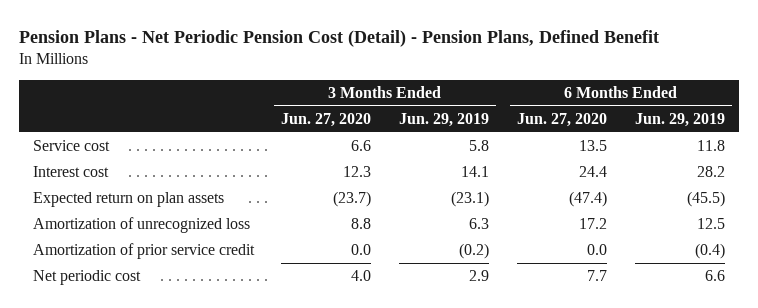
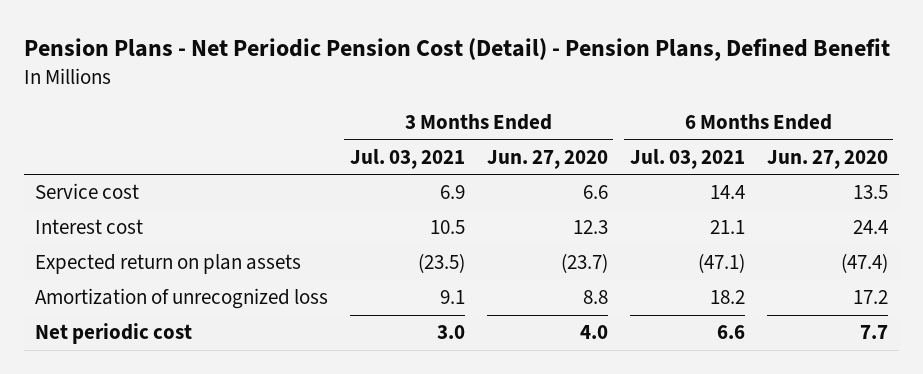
[399,112,490,127] Jun. 29, 2019 -> none
[635,112,726,127] Jun. 29, 2019 -> none
none -> [349,148,465,169] Jul. 03, 2021
none -> [629,148,745,169] Jul. 03, 2021
[32,242,255,259] Amortization of prior service credit -> none

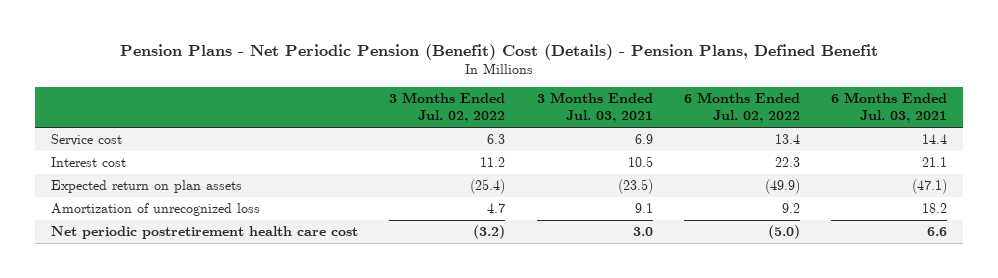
[23,38,890,62] Pension Plans - Net Periodic Pension Cost (Detail) - Pension Plans, Defined Benefit -> [120,43,879,60] Pension Plans - Net Periodic Pension (Benefit) Cost (Details) - Pension Plans, Defined Benefit
[486,149,608,169] Jun. 27, 2020 -> none
[766,149,888,169] Jun. 27, 2020 -> none
none -> [389,92,506,124] 3 Months Ended Jul. 02, 2022
none -> [683,92,800,124] 6 Months Ended Jul. 02, 2022
[34,323,192,345] Net periodic cost -> [50,226,358,240] Net periodic postretirement health care cost

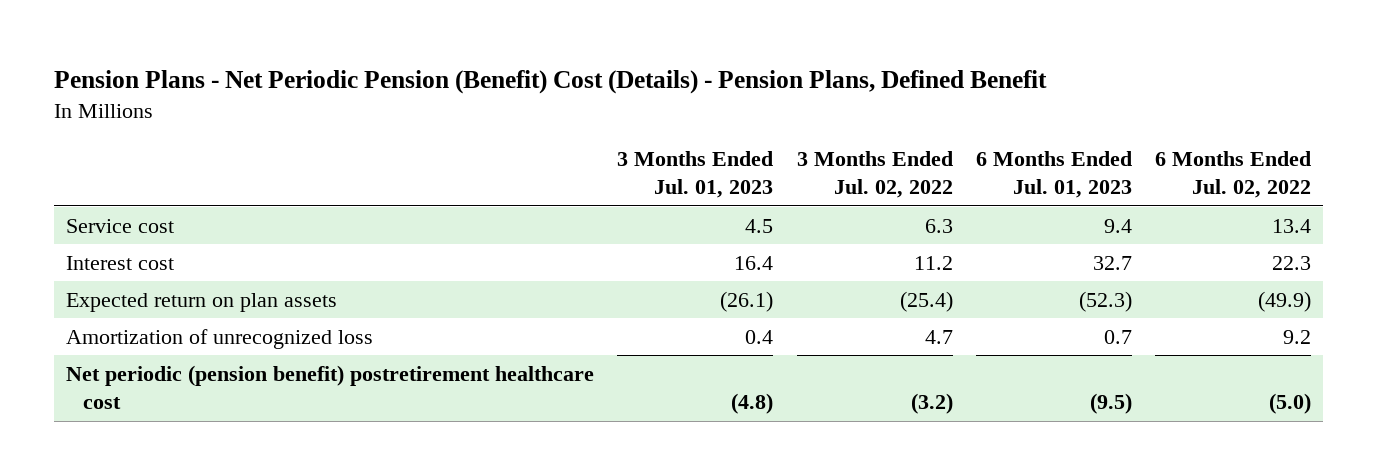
[536,92,653,124] 3 Months Ended Jul. 03, 2021 -> none
[831,92,948,124] 6 Months Ended Jul. 03, 2021 -> none
none -> [617,151,774,199] 3 Months Ended Jul. 01, 2023
none -> [975,151,1132,199] 6 Months Ended Jul. 01, 2023
[50,226,358,240] Net periodic postretirement health care cost -> [65,364,594,410] Net periodic (pension benefit) postretirement healthcare cost

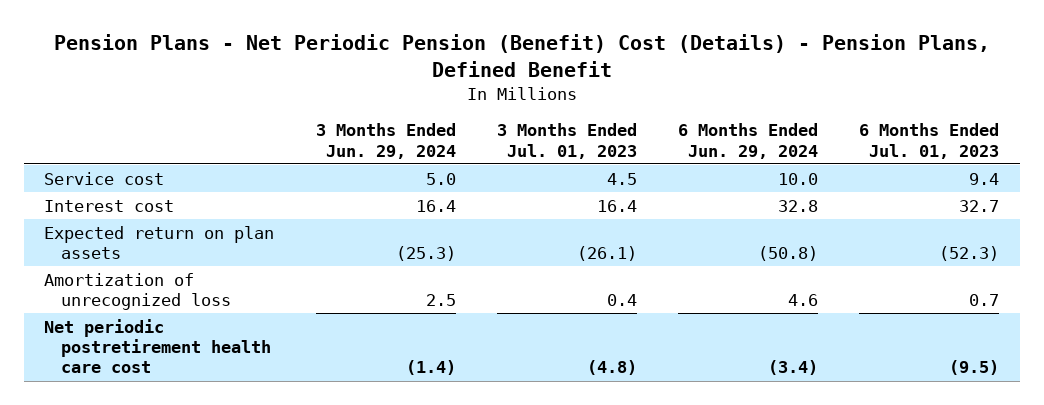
[796,151,953,199] 3 Months Ended Jul. 02, 2022 -> none
[1155,151,1312,199] 6 Months Ended Jul. 02, 2022 -> none
none -> [315,123,456,159] 3 Months Ended Jun. 29, 2024
none -> [678,123,819,159] 6 Months Ended Jun. 29, 2024
[65,364,594,410] Net periodic (pension benefit) postretirement healthcare cost -> [44,318,271,374] Net periodic postretirement health care cost

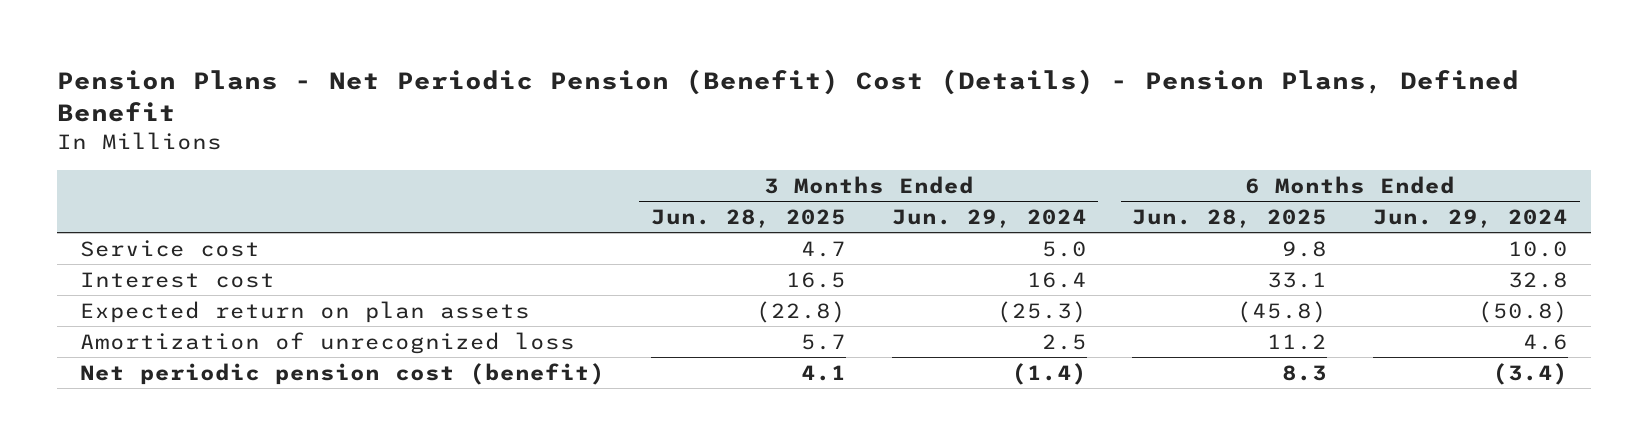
[496,123,637,159] 3 Months Ended Jul. 01, 2023 -> none
[859,123,1000,159] 6 Months Ended Jul. 01, 2023 -> none
none -> [650,208,846,228] Jun. 28, 2025
none -> [1132,208,1328,228] Jun. 28, 2025
[44,318,271,374] Net periodic postretirement health care cost -> [80,362,606,385] Net periodic pension cost (benefit)

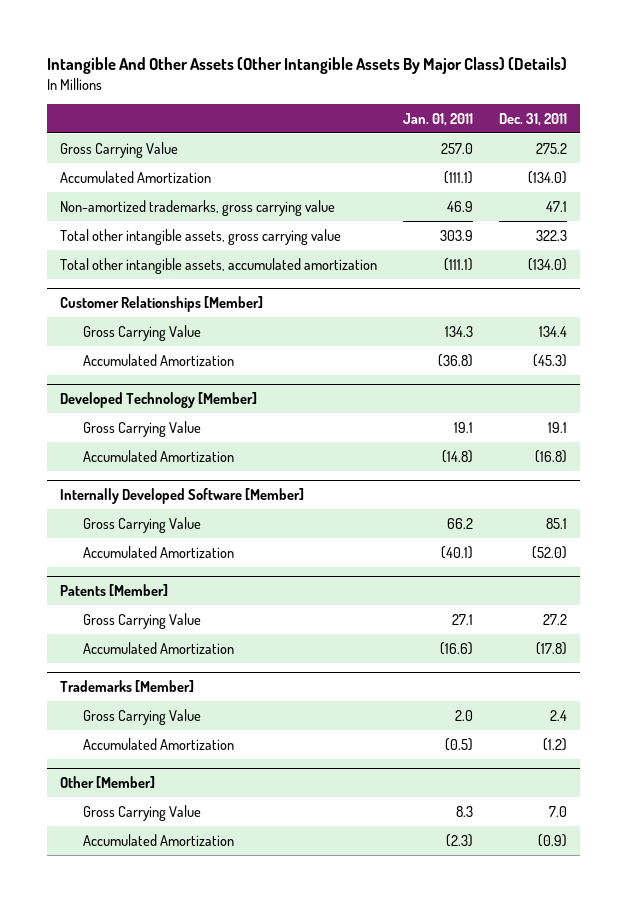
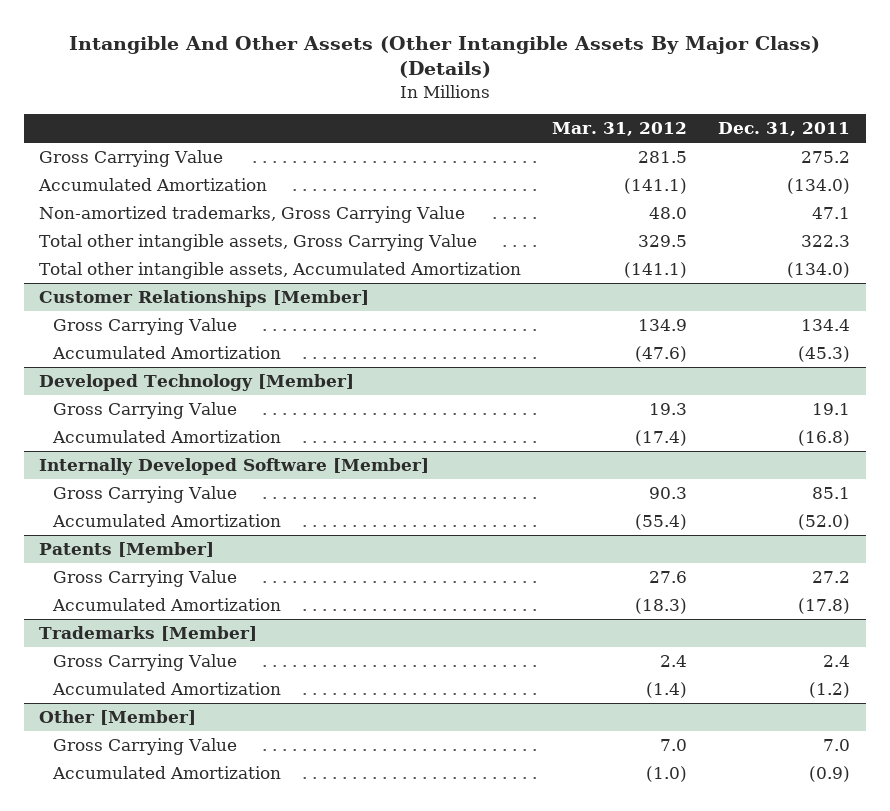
[403,112,474,126] Jan. 01, 2011 -> none
none -> [552,122,688,137] Mar. 31, 2012
[60,199,336,216] Non-amortized trademarks, gross carrying value -> [39,205,466,223] Non-amortized trademarks, Gross Carrying Value
[60,228,342,245] Total other intangible assets, gross carrying value -> [39,233,478,251] Total other intangible assets, Gross Carrying Value
[60,257,378,274] Total other intangible assets, accumulated amortization -> [39,261,522,279] Total other intangible assets, Accumulated Amortization

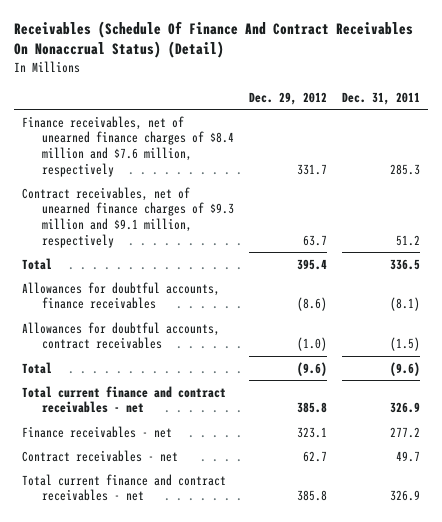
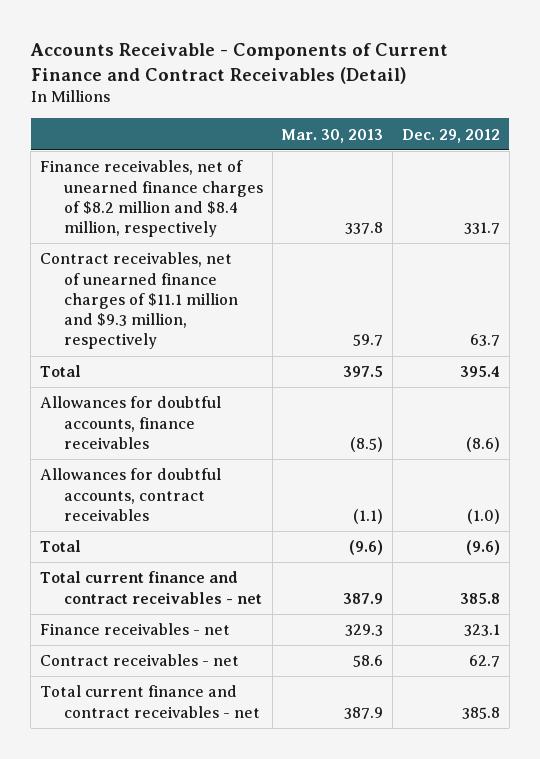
[14,21,414,59] Receivables (Schedule Of Finance And Contract Receivables On Nonaccrual Status) (Detail) -> [29,42,448,84] Accounts Receivable - Components of Current Finance and Contract Receivables (Detail)
[342,91,421,105] Dec. 31, 2011 -> none
none -> [281,128,384,143] Mar. 30, 2013
[21,115,235,177] Finance receivables, net of unearned finance charges of $8.4 million and $7.6 million, respectively -> [39,160,263,238] Finance receivables, net of unearned finance charges of $8.2 million and $8.4 million, respectively
[21,186,235,248] Contract receivables, net of unearned finance charges of $9.3 million and $9.1 million, respectively -> [39,252,238,350] Contract receivables, net of unearned finance charges of $11.1 million and $9.3 million, respectively

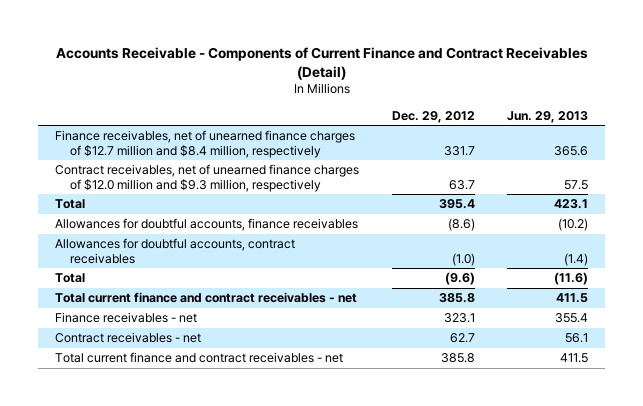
[281,128,384,143] Mar. 30, 2013 -> none
none -> [507,110,589,123] Jun. 29, 2013
[39,160,263,238] Finance receivables, net of unearned finance charges of $8.2 million and $8.4 million, respectively -> [54,130,355,158] Finance receivables, net of unearned finance charges of $12.7 million and $8.4 million, respectively
[39,252,238,350] Contract receivables, net of unearned finance charges of $11.1 million and $9.3 million, respectively -> [54,164,359,192] Contract receivables, net of unearned finance charges of $12.0 million and $9.3 million, respectively

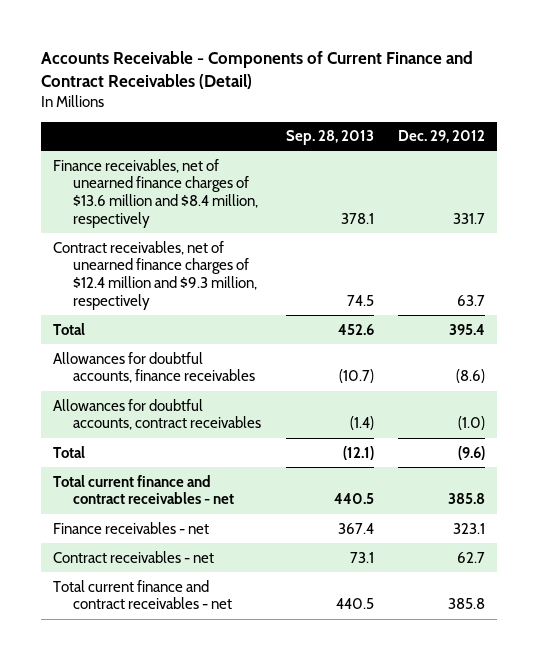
[507,110,589,123] Jun. 29, 2013 -> none
none -> [285,130,374,146] Sep. 28, 2013
[54,130,355,158] Finance receivables, net of unearned finance charges of $12.7 million and $8.4 million, respectively -> [52,158,259,229] Finance receivables, net of unearned finance charges of $13.6 million and $8.4 million, respectively
[54,164,359,192] Contract receivables, net of unearned finance charges of $12.0 million and $9.3 million, respectively -> [52,240,258,311] Contract receivables, net of unearned finance charges of $12.4 million and $9.3 million, respectively

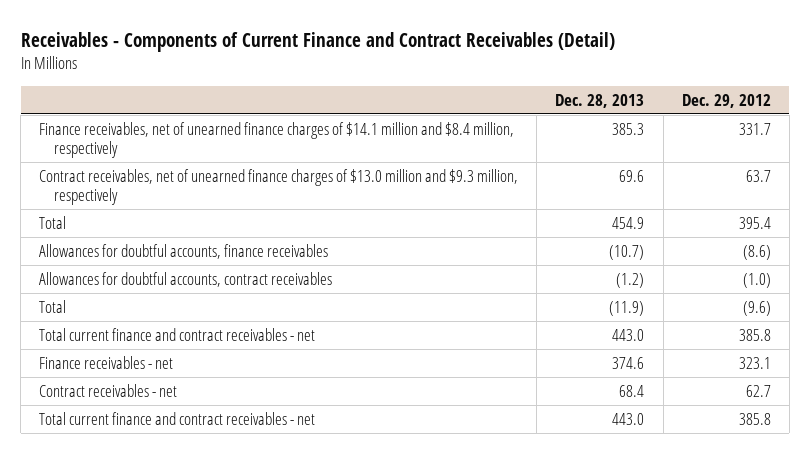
[40,50,473,89] Accounts Receivable - Components of Current Finance and Contract Receivables (Detail) -> [20,31,615,52] Receivables - Components of Current Finance and Contract Receivables (Detail)
[285,130,374,146] Sep. 28, 2013 -> none
none -> [555,93,645,108] Dec. 28, 2013
[52,158,259,229] Finance receivables, net of unearned finance charges of $13.6 million and $8.4 million, respectively -> [39,121,515,159] Finance receivables, net of unearned finance charges of $14.1 million and $8.4 million, respectively
[52,240,258,311] Contract receivables, net of unearned finance charges of $12.4 million and $9.3 million, respectively -> [39,168,519,206] Contract receivables, net of unearned finance charges of $13.0 million and $9.3 million, respectively

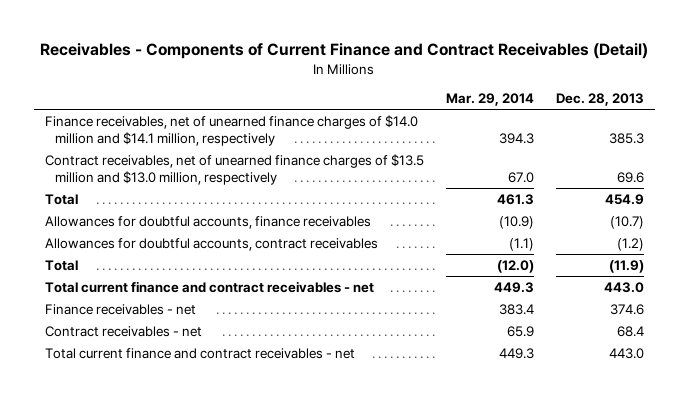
[681,93,771,108] Dec. 29, 2012 -> none
none -> [445,93,534,107] Mar. 29, 2014
[39,121,515,159] Finance receivables, net of unearned finance charges of $14.1 million and $8.4 million, respectively -> [44,114,418,147] Finance receivables, net of unearned finance charges of $14.0 million and $14.1 million, respectively
[39,168,519,206] Contract receivables, net of unearned finance charges of $13.0 million and $9.3 million, respectively -> [44,153,424,186] Contract receivables, net of unearned finance charges of $13.5 million and $13.0 million, respectively

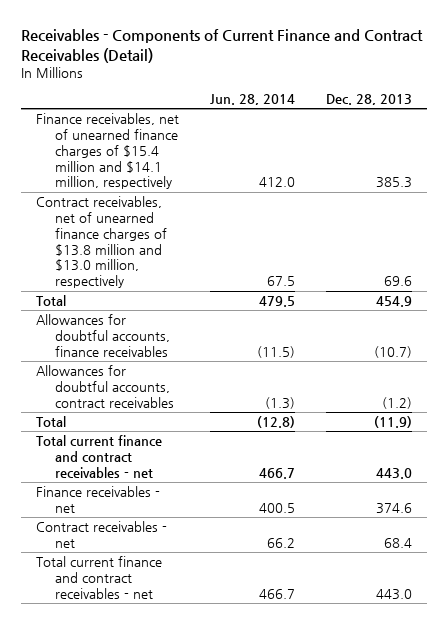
[445,93,534,107] Mar. 29, 2014 -> none
none -> [209,94,295,106] Jun. 28, 2014
[44,114,418,147] Finance receivables, net of unearned finance charges of $14.0 million and $14.1 million, respectively -> [36,112,180,190] Finance receivables, net of unearned finance charges of $15.4 million and $14.1 million, respectively
[44,153,424,186] Contract receivables, net of unearned finance charges of $13.5 million and $13.0 million, respectively -> [36,195,168,289] Contract receivables, net of unearned finance charges of $13.8 million and $13.0 million, respectively

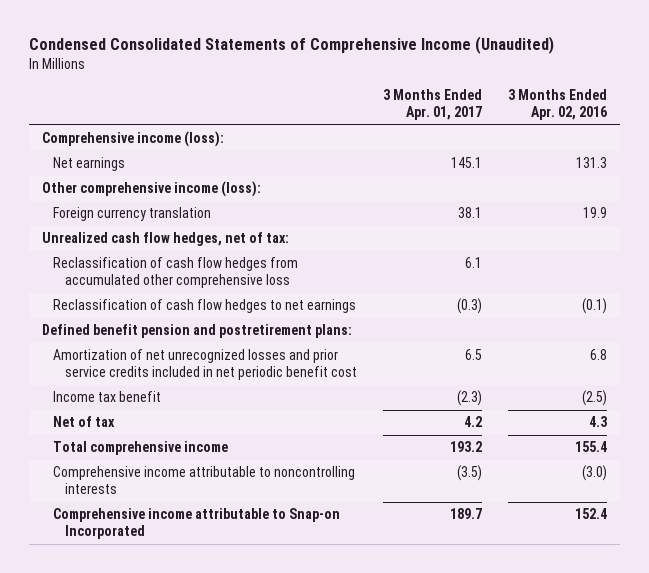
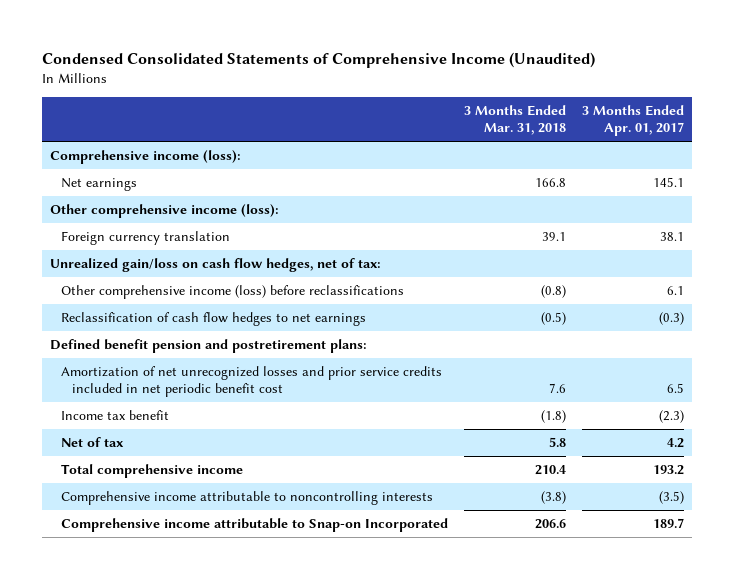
[508,89,608,121] 3 Months Ended Apr. 02, 2016 -> none
none -> [464,104,567,136] 3 Months Ended Mar. 31, 2018
[41,232,289,247] Unrealized cash flow hedges, net of tax: -> [50,257,382,272] Unrealized gain/loss on cash flow hedges, net of tax:
[53,257,299,289] Reclassification of cash flow hedges from accumulated other comprehensive loss -> [60,284,404,299] Other comprehensive income (loss) before reclassifications

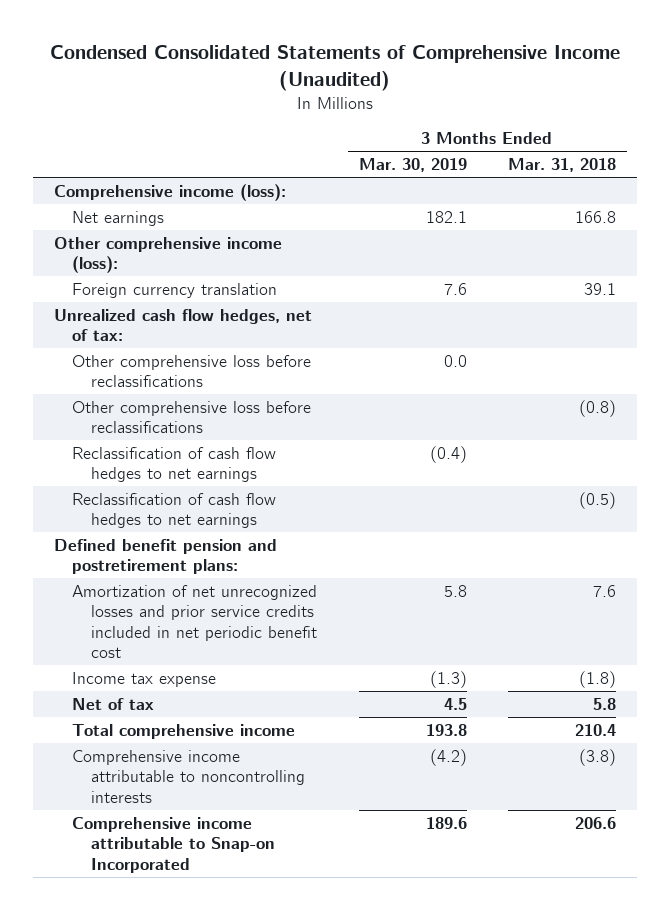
[582,104,685,137] 3 Months Ended Apr. 01, 2017 -> none
none -> [358,158,467,173] Mar. 30, 2019
[50,257,382,272] Unrealized gain/loss on cash flow hedges, net of tax: -> [53,308,312,342] Unrealized cash flow hedges, net of tax:
none -> [72,354,312,388] Other comprehensive loss before reclassifications
[60,284,404,299] Other comprehensive income (loss) before reclassifications -> [72,400,312,434] Other comprehensive loss before reclassifications
none -> [72,446,277,483] Reclassification of cash flow hedges to net earnings
[60,409,169,420] Income tax benefit -> [72,671,217,687] Income tax expense

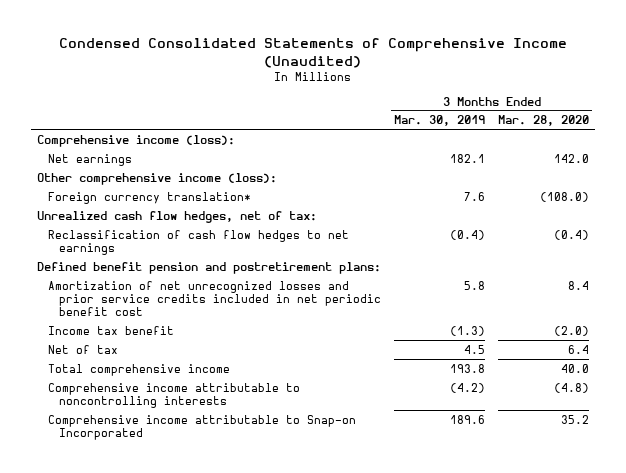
[508,158,617,173] Mar. 31, 2018 -> none
none -> [498,115,590,127] Mar. 28, 2020
[72,282,278,298] Foreign currency translation -> [48,191,252,204] Foreign currency translation*
[72,354,312,388] Other comprehensive loss before reclassifications -> none
[72,400,312,434] Other comprehensive loss before reclassifications -> none
[72,492,277,529] Reclassification of cash flow hedges to net earnings -> none
[72,671,217,687] Income tax expense -> [48,325,175,335] Income tax benefit

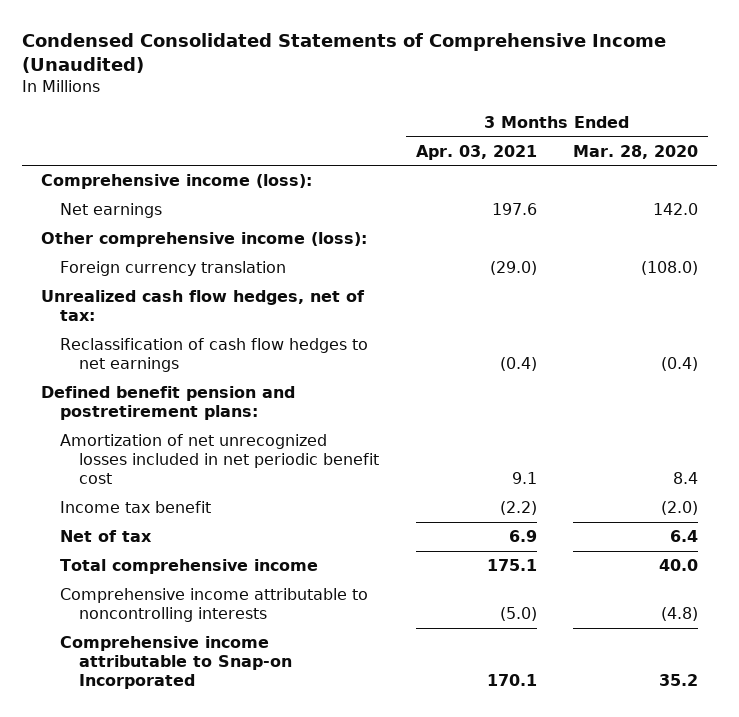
[394,115,486,127] Mar. 30, 2019 -> none
none -> [415,144,537,160] Apr. 03, 2021
[48,191,252,204] Foreign currency translation* -> [59,261,286,277] Foreign currency translation
[48,280,381,316] Amortization of net unrecognized losses and prior service credits included in net periodic benefit cost -> [59,434,379,485] Amortization of net unrecognized losses included in net periodic benefit cost

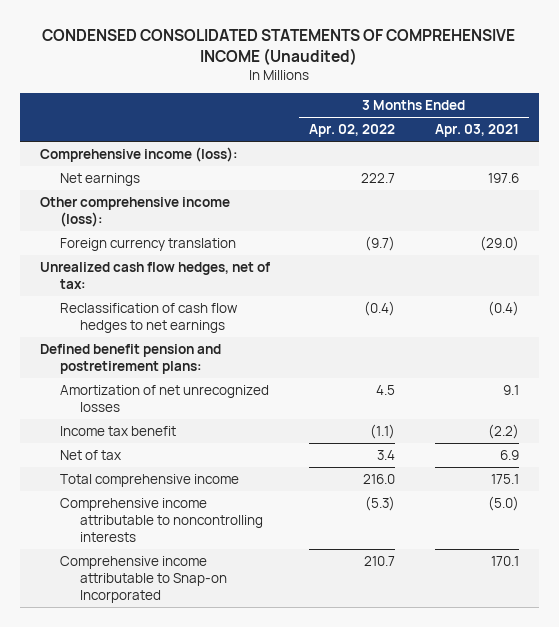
[22,32,667,73] Condensed Consolidated Statements of Comprehensive Income (Unaudited) -> [42,28,516,65] CONDENSED CONSOLIDATED STATEMENTS OF COMPREHENSIVE INCOME (Unaudited)
[573,144,699,159] Mar. 28, 2020 -> none
none -> [309,123,396,137] Apr. 02, 2022
[59,434,379,485] Amortization of net unrecognized losses included in net periodic benefit cost -> [60,384,270,413] Amortization of net unrecognized losses

